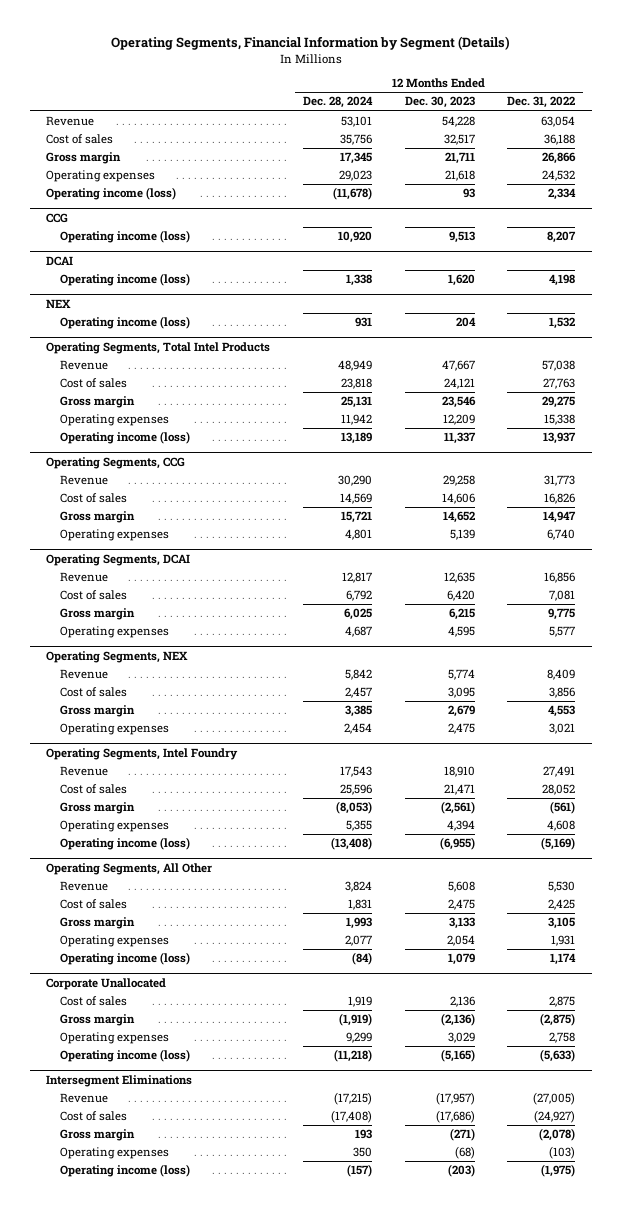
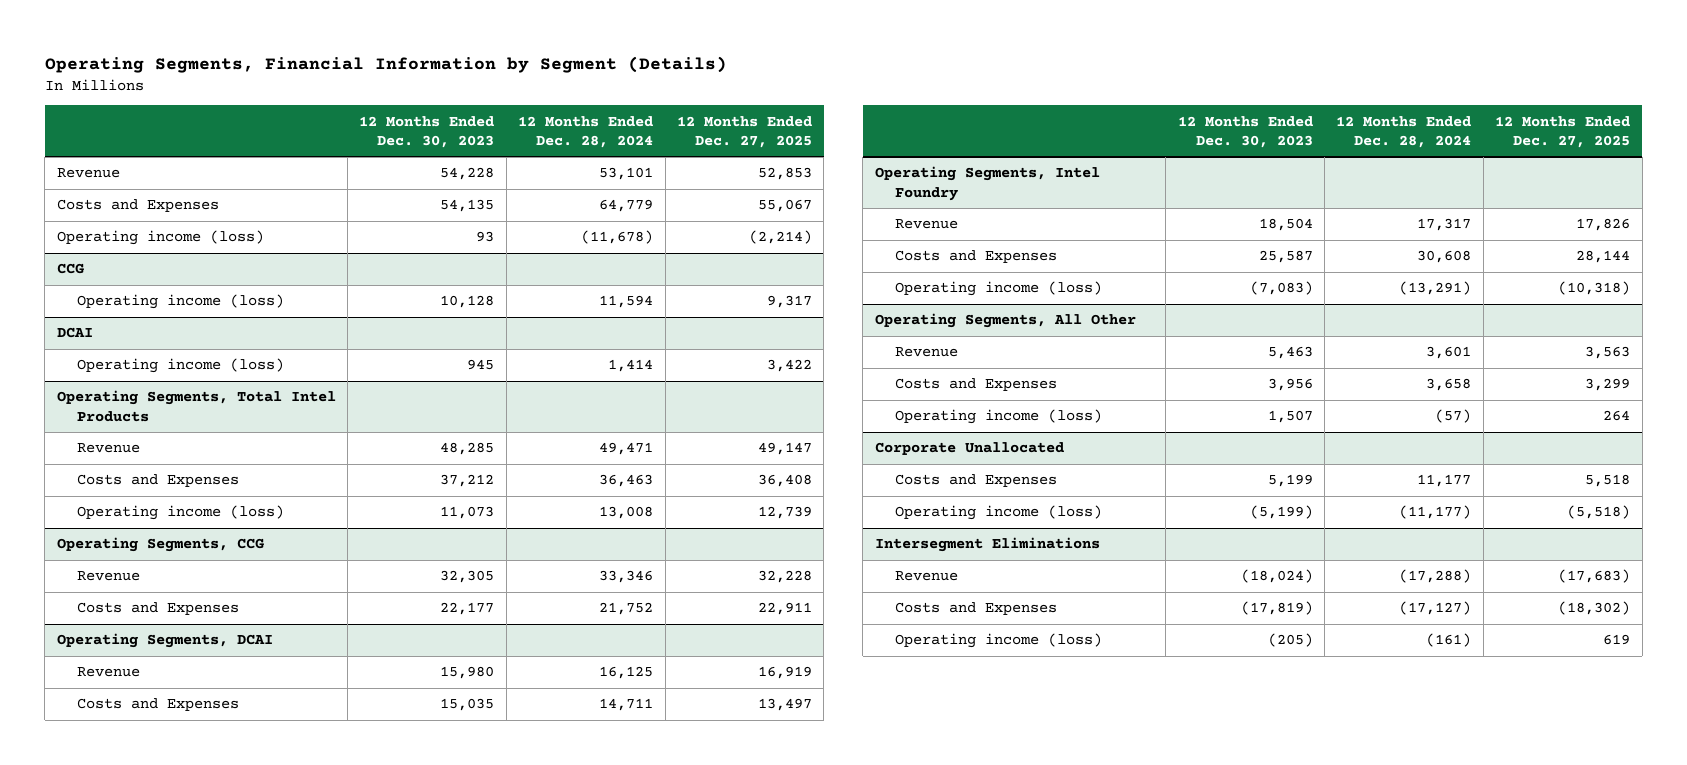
[507,96,576,109] Dec. 31, 2022 -> none
none -> [677,115,813,149] 12 Months Ended Dec. 27, 2025
[46,134,114,145] Cost of sales -> none
[46,152,122,165] Gross margin -> none
[46,170,156,183] Operating expenses -> none
none -> [56,199,219,213] Costs and Expenses
[337,231,372,244] 10,920 -> [599,295,654,309] 11,594
[448,231,475,244] 9,513 -> [440,295,495,309] 10,128
[46,299,72,309] NEX -> none
[60,316,191,330] Operating income (loss) -> none
[345,274,372,287] 1,338 -> [608,359,654,373] 1,414
[447,274,475,287] 1,620 -> [467,359,495,371] 945
[60,378,128,389] Cost of sales -> none
[60,396,136,409] Gross margin -> none
[60,414,170,427] Operating expenses -> none
[337,360,372,372] 48,949 -> [599,442,654,456] 49,471
[441,360,475,372] 47,667 -> [440,442,495,456] 48,285
none -> [76,474,239,488] Costs and Expenses
[340,432,372,445] 13,189 -> [599,506,654,520] 13,008
[443,432,476,445] 11,337 -> [440,506,495,520] 11,073
[60,493,128,504] Cost of sales -> none
[60,511,136,524] Gross margin -> none
[60,529,170,542] Operating expenses -> none
[337,475,372,487] 30,290 -> [599,570,654,584] 33,346
[442,475,475,487] 29,258 -> [440,570,495,584] 32,305
none -> [76,602,239,616] Costs and Expenses
[60,590,128,601] Cost of sales -> none
[60,608,136,621] Gross margin -> none
[60,626,170,639] Operating expenses -> none
[46,651,189,664] Operating Segments, NEX -> none
[60,669,109,680] Revenue -> none
[60,687,128,698] Cost of sales -> none
[60,705,136,718] Gross margin -> none
[60,723,170,736] Operating expenses -> none
[341,572,372,584] 12,817 -> [599,666,654,680] 16,125
[443,572,475,584] 12,635 -> [440,666,495,680] 15,980
none -> [76,698,239,712] Costs and Expenses
[60,784,128,795] Cost of sales -> none
[60,802,136,815] Gross margin -> none
[60,820,170,833] Operating expenses -> none
[339,766,372,778] 17,543 -> [1417,218,1472,232] 17,317
[443,766,475,778] 18,910 -> [1258,218,1313,232] 18,504
none -> [894,250,1057,264] Costs and Expenses
[330,837,372,851] (13,408) -> [1399,281,1472,296] (13,291)
[439,837,475,851] (6,955) -> [1249,281,1313,296] (7,083)
[60,899,128,910] Cost of sales -> none
[60,917,136,930] Gross margin -> none
[60,935,170,948] Operating expenses -> none
[344,881,372,893] 3,824 -> [1426,346,1472,360] 3,601
[447,881,475,893] 5,608 -> [1267,346,1313,360] 5,463
none -> [894,378,1057,392] Costs and Expenses
[351,952,372,966] (84) -> [1435,409,1472,424] (57)
[447,953,475,966] 1,079 -> [1267,410,1313,424] 1,507
[60,996,128,1007] Cost of sales -> none
[60,1014,136,1027] Gross margin -> none
[60,1032,170,1045] Operating expenses -> none
none -> [894,474,1057,488] Costs and Expenses
[333,1049,372,1063] (11,218) -> [1399,505,1472,520] (11,177)
[440,1049,475,1063] (5,165) -> [1249,505,1313,520] (5,199)
[60,1111,128,1122] Cost of sales -> none
[60,1129,136,1142] Gross margin -> none
[60,1147,170,1160] Operating expenses -> none
[333,1092,372,1106] (17,215) -> [1399,569,1472,584] (17,288)
[435,1092,475,1106] (17,957) -> [1240,569,1313,584] (18,024)
none -> [894,602,1057,616] Costs and Expenses
[346,1164,372,1178] (157) -> [1426,633,1472,648] (161)
[447,1164,475,1178] (203) -> [1267,633,1313,648] (205)

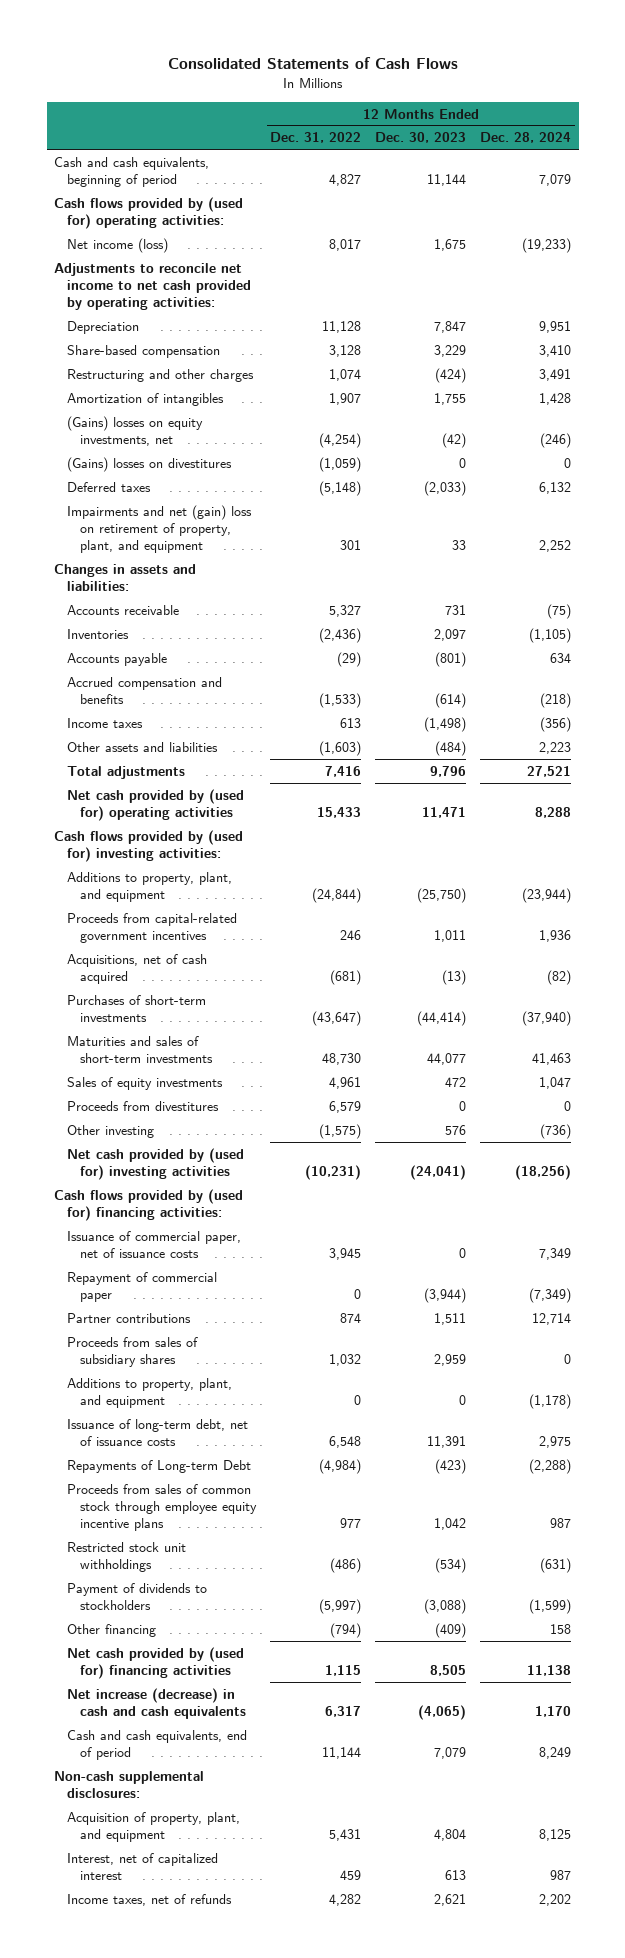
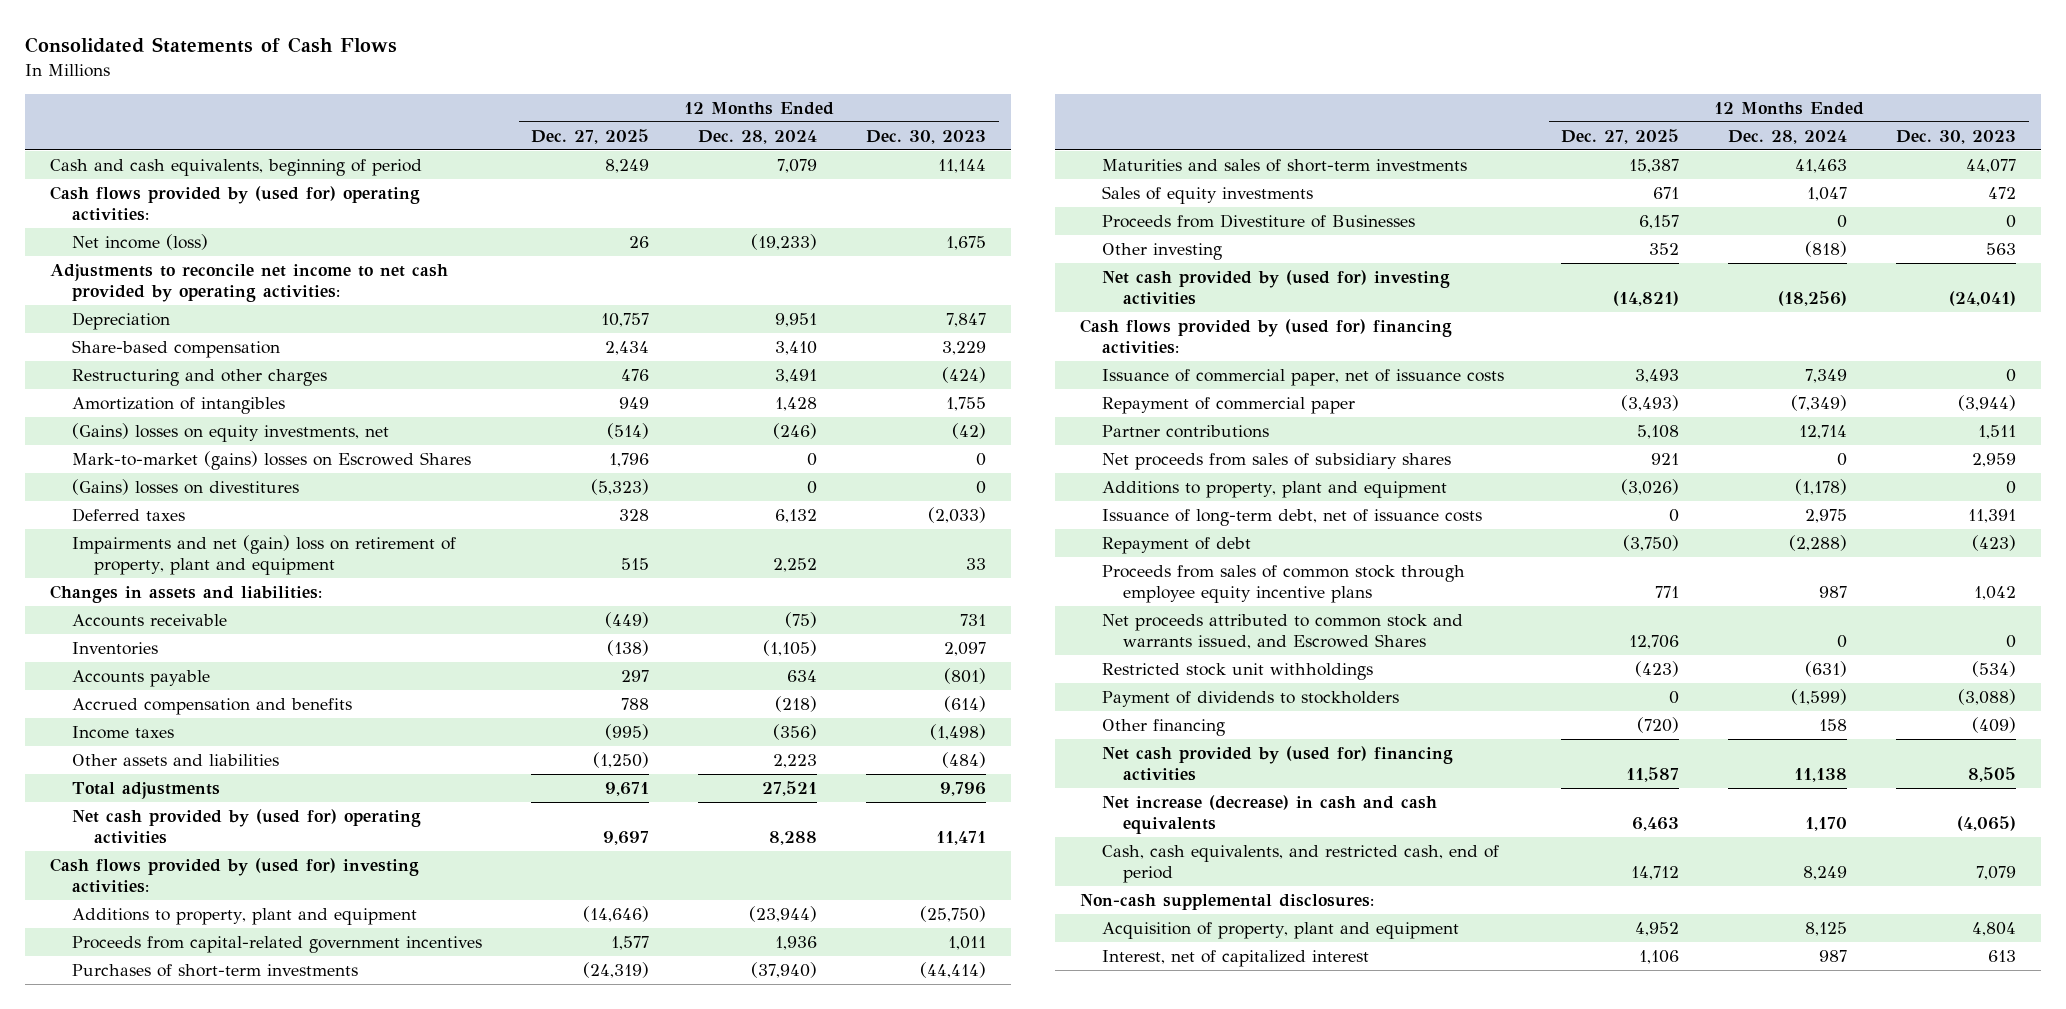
[270,132,362,144] Dec. 31, 2022 -> none
none -> [530,128,649,144] Dec. 27, 2025
none -> [71,451,471,471] Mark-to-market (gains) losses on Escrowed Shares
[66,504,252,553] Impairments and net (gain) loss on retirement of property, plant, and equipment -> [71,535,456,576] Impairments and net (gain) loss on retirement of property, plant and equipment
[66,871,232,902] Additions to property, plant, and equipment -> [71,908,417,926] Additions to property, plant and equipment
[66,953,207,984] Acquisitions, net of cash acquired -> none
[66,1100,219,1111] Proceeds from divestitures -> [1101,214,1415,229] Proceeds from Divestiture of Businesses
[445,1124,467,1135] 576 -> [1986,243,2017,256] 563
[540,1123,572,1139] (736) -> [1805,241,1848,258] (818)
[66,1336,198,1367] Proceeds from sales of subsidiary shares -> [1101,453,1451,471] Net proceeds from sales of subsidiary shares
[66,1377,232,1408] Additions to property, plant, and equipment -> [1101,481,1447,499] Additions to property, plant and equipment
[66,1459,251,1473] Repayments of Long-term Debt -> [1101,537,1251,555] Repayment of debt
none -> [1101,614,1463,650] Net proceeds attributed to common stock and warrants issued, and Escrowed Shares
[66,1729,247,1760] Cash and cash equivalents, end of period -> [1101,845,1499,884] Cash, cash equivalents, and restricted cash, end of period
[66,1811,240,1842] Acquisition of property, plant, and equipment -> [1101,922,1459,940] Acquisition of property, plant and equipment
[66,1893,232,1906] Income taxes, net of refunds -> none

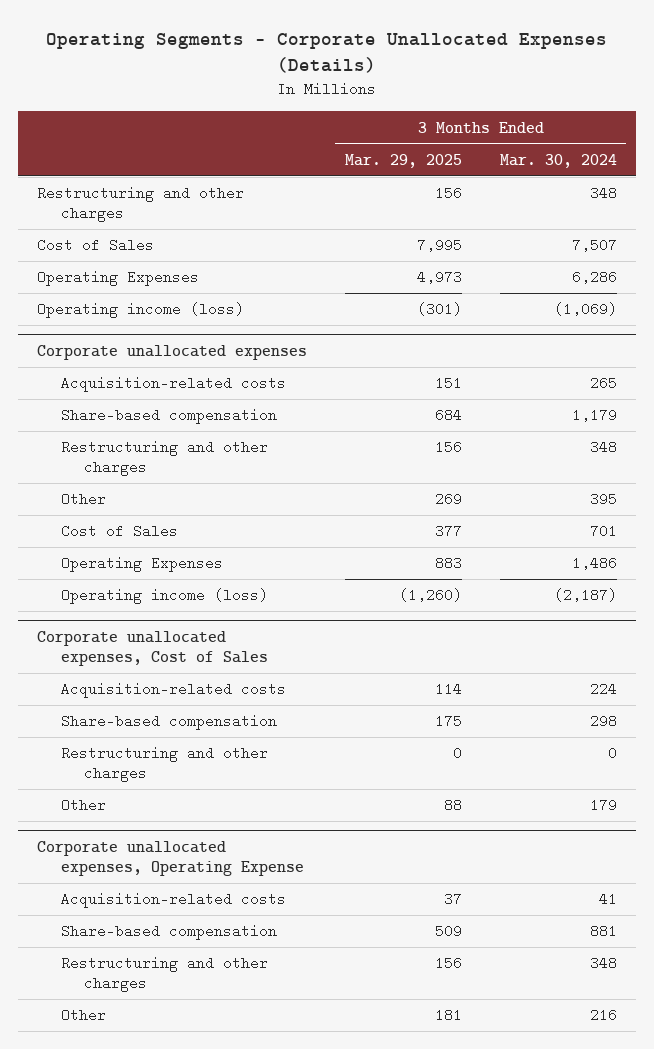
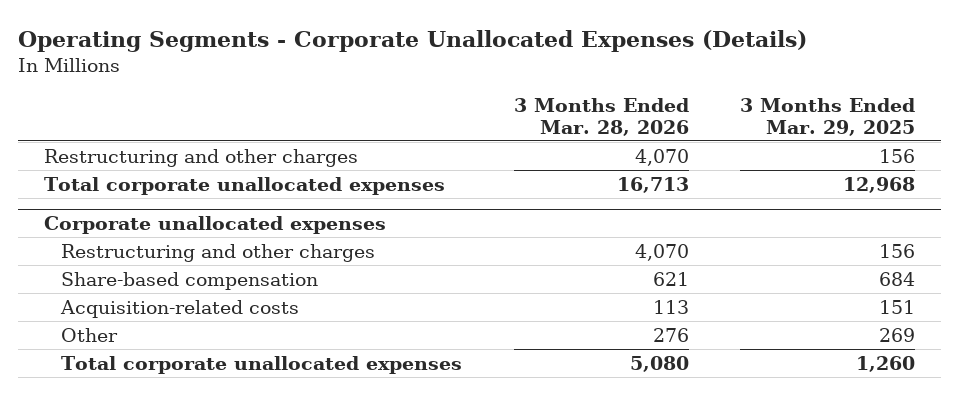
[499,153,617,168] Mar. 30, 2024 -> none
none -> [513,97,689,136] 3 Months Ended Mar. 28, 2026
[37,238,155,253] Cost of Sales -> none
[37,270,200,287] Operating Expenses -> none
[37,302,245,319] Operating income (loss) -> none
none -> [44,176,446,195] Total corporate unallocated expenses
[60,408,277,425] Share-based compensation -> [60,271,318,290] Share-based compensation
[60,376,286,393] Acquisition-related costs -> [59,299,299,318] Acquisition-related costs
[60,524,178,539] Cost of Sales -> none
[60,556,223,573] Operating Expenses -> none
[60,588,268,605] Operating income (loss) -> none
[37,631,268,667] Corporate unallocated expenses, Cost of Sales -> none
[60,682,286,699] Acquisition-related costs -> none
[60,714,277,731] Share-based compensation -> none
[60,746,268,783] Restructuring and other charges -> none
[60,798,106,813] Other -> none
[37,841,304,877] Corporate unallocated expenses, Operating Expense -> none
[60,892,286,909] Acquisition-related costs -> none
[60,924,277,941] Share-based compensation -> none
[60,956,268,993] Restructuring and other charges -> none
[60,1008,106,1023] Other -> none
none -> [60,355,462,374] Total corporate unallocated expenses

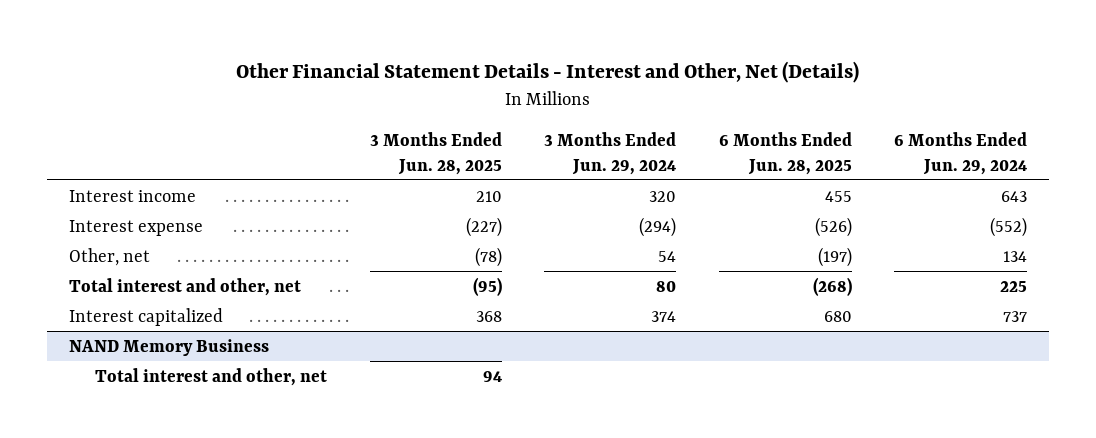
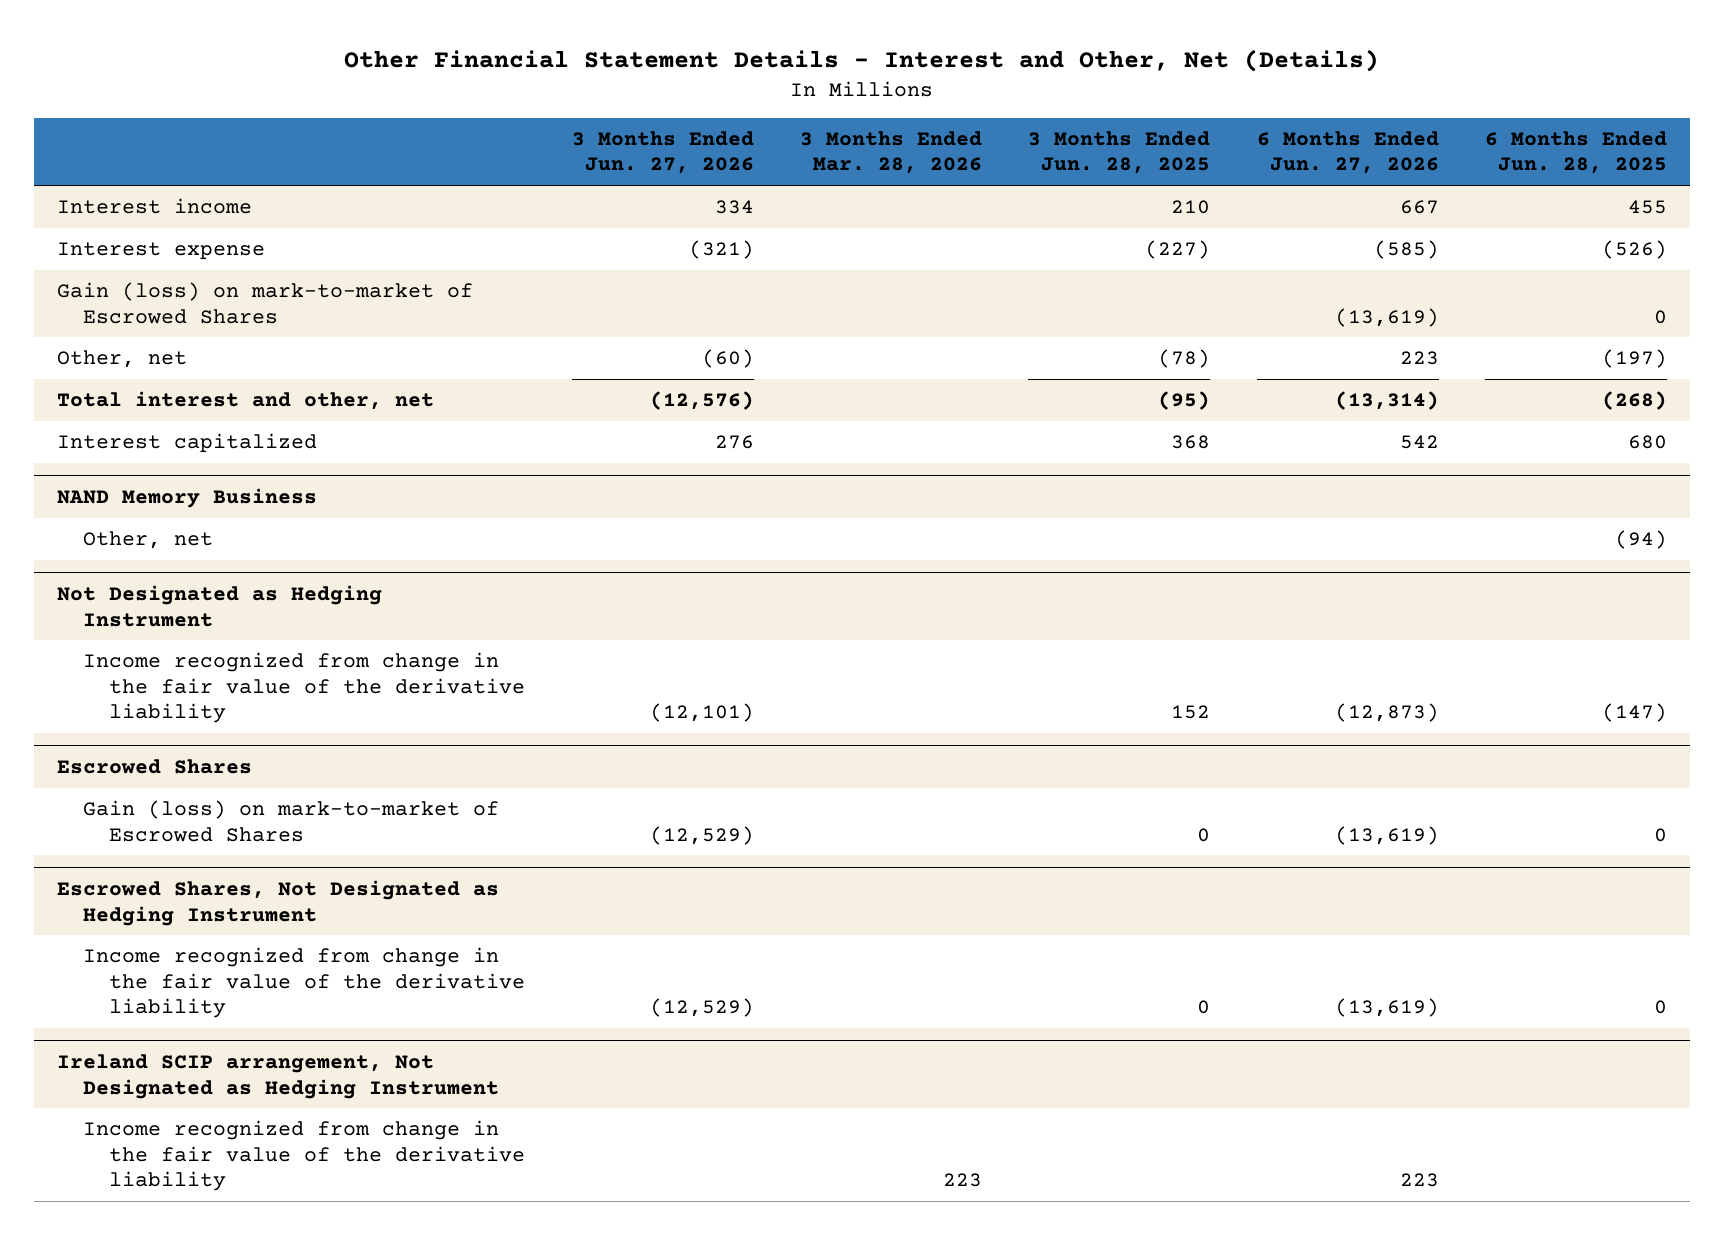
[544,131,677,175] 3 Months Ended Jun. 29, 2024 -> none
[894,131,1028,175] 6 Months Ended Jun. 29, 2024 -> none
none -> [571,130,754,175] 3 Months Ended Jun. 27, 2026
none -> [800,130,983,175] 3 Months Ended Mar. 28, 2026
none -> [1256,130,1439,175] 6 Months Ended Jun. 27, 2026
none -> [56,282,473,324] Gain (loss) on mark-to-market of Escrowed Shares
[95,367,328,386] Total interest and other, net -> none
none -> [83,531,214,550] Other, net
none -> [56,584,382,627] Not Designated as Hedging Instrument
none -> [83,652,526,724] Income recognized from change in the fair value of the derivative liability
none -> [56,758,252,774] Escrowed Shares
none -> [83,800,500,842] Gain (loss) on mark-to-market of Escrowed Shares
none -> [56,879,499,926] Escrowed Shares, Not Designated as Hedging Instrument
none -> [83,947,526,1019] Income recognized from change in the fair value of the derivative liability
none -> [56,1053,500,1099] Ireland SCIP arrangement, Not Designated as Hedging Instrument
none -> [83,1120,526,1192] Income recognized from change in the fair value of the derivative liability

